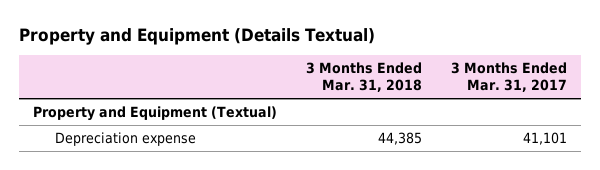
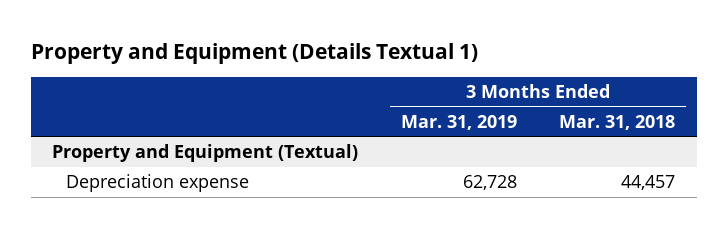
[18,27,375,45] Property and Equipment (Details Textual) -> [31,42,479,64] Property and Equipment (Details Textual 1)
[450,62,567,93] 3 Months Ended Mar. 31, 2017 -> none
none -> [400,114,517,130] Mar. 31, 2019
[378,132,423,146] 44,385 -> [621,175,676,191] 44,457

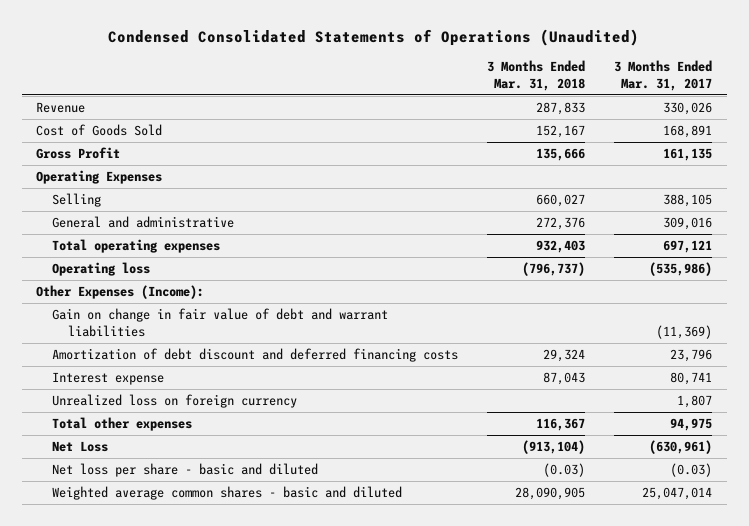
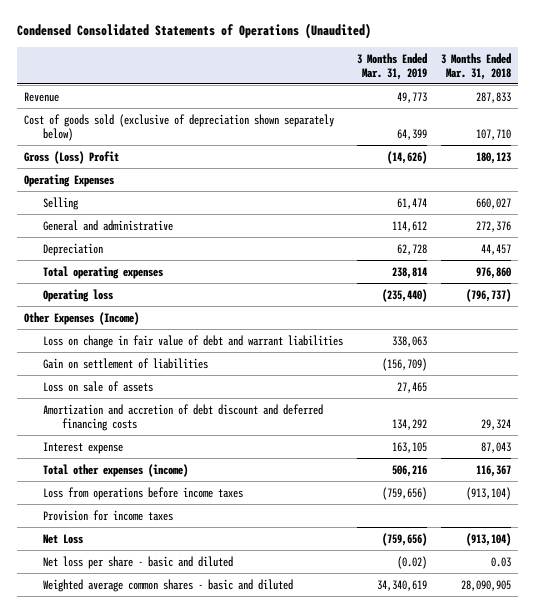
[614,60,713,92] 3 Months Ended Mar. 31, 2017 -> none
none -> [356,52,427,80] 3 Months Ended Mar. 31, 2019
[36,123,163,136] Cost of Goods Sold -> [23,113,334,141] Cost of goods sold (exclusive of depreciation shown separately below)
[536,124,586,138] 152,167 -> [476,128,512,140] 107,710
[36,146,121,159] Gross Profit -> [23,150,119,164] Gross (Loss) Profit
[536,147,586,161] 135,666 -> [476,151,512,164] 180,123
none -> [42,242,103,256] Depreciation
[536,239,586,253] 932,403 -> [476,266,512,279] 976,860
[36,284,205,299] Other Expenses (Income): -> [23,311,139,325] Other Expenses (Income)
[51,307,388,337] Gain on change in fair value of debt and warrant liabilities -> [42,334,343,348] Loss on change in fair value of debt and warrant liabilities
none -> [42,357,208,369] Gain on settlement of liabilities
none -> [42,380,153,392] Loss on sale of assets
[51,347,458,362] Amortization of debt discount and deferred financing costs -> [42,403,323,431] Amortization and accretion of debt discount and deferred financing costs
[51,393,297,408] Unrealized loss on foreign currency -> none
[51,416,192,431] Total other expenses -> [42,463,188,477] Total other expenses (income)
none -> [42,486,243,500] Loss from operations before income taxes
none -> [42,509,173,521] Provision for income taxes
[543,462,586,477] (0.03) -> [491,556,512,567] 0.03

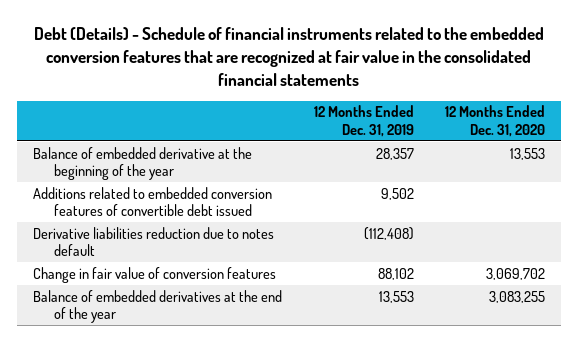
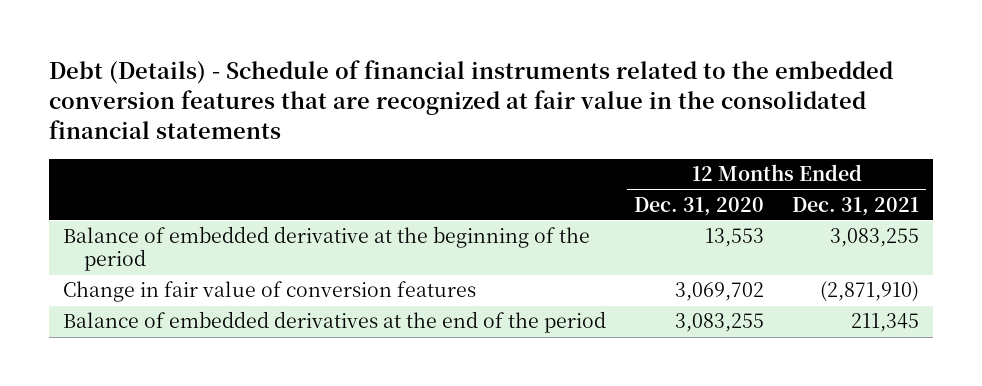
[313,105,414,137] 12 Months Ended Dec. 31, 2019 -> none
none -> [792,196,920,216] Dec. 31, 2021
[33,186,273,217] Additions related to embedded conversion features of convertible debt issued -> none
[33,226,275,257] Derivative liabilities reduction due to notes default -> none
[33,146,253,181] Balance of embedded derivative at the beginning of the year -> [63,226,591,272] Balance of embedded derivative at the beginning of the period
[33,289,283,324] Balance of embedded derivatives at the end of the year -> [63,311,607,334] Balance of embedded derivatives at the end of the period

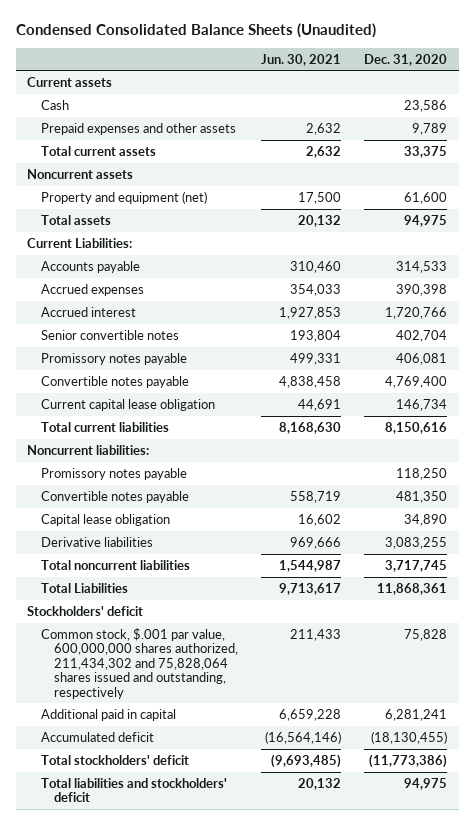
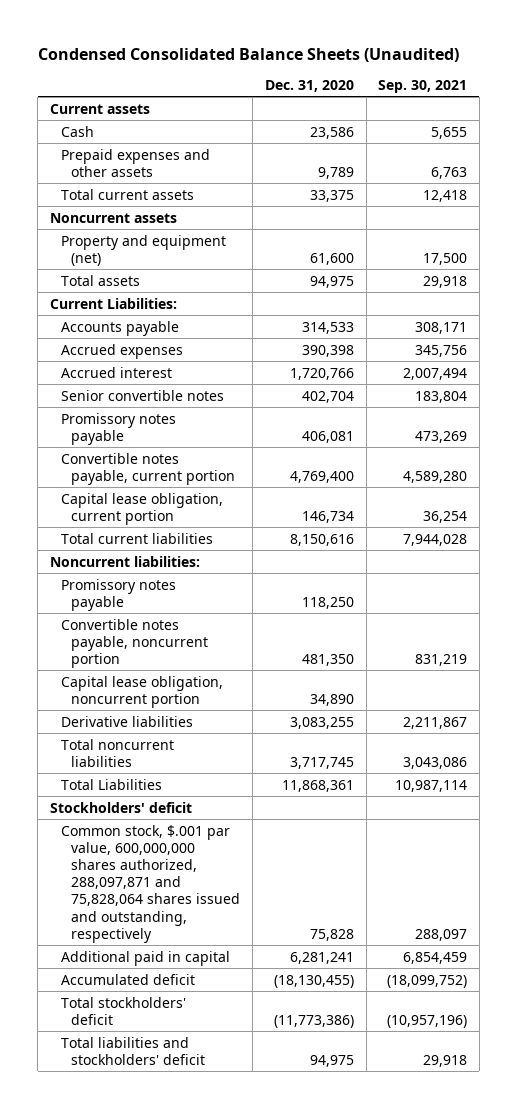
[261,53,342,66] Jun. 30, 2021 -> none
none -> [378,79,468,93] Sep. 30, 2021
[40,375,189,388] Convertible notes payable -> [60,452,236,485] Convertible notes payable, current portion
[40,398,215,411] Current capital lease obligation -> [60,492,223,525] Capital lease obligation, current portion
[40,490,189,503] Convertible notes payable -> [60,618,209,668] Convertible notes payable, noncurrent portion
[40,513,170,526] Capital lease obligation -> [60,675,223,708] Capital lease obligation, noncurrent portion
[40,627,238,699] Common stock, $.001 par value, 600,000,000 shares authorized, 211,434,302 and 75,828,064 shares issued and outstanding, respectively -> [60,824,241,943] Common stock, $.001 par value, 600,000,000 shares authorized, 288,097,871 and 75,828,064 shares issued and outstanding, respectively

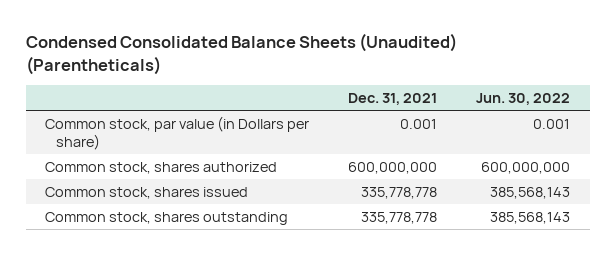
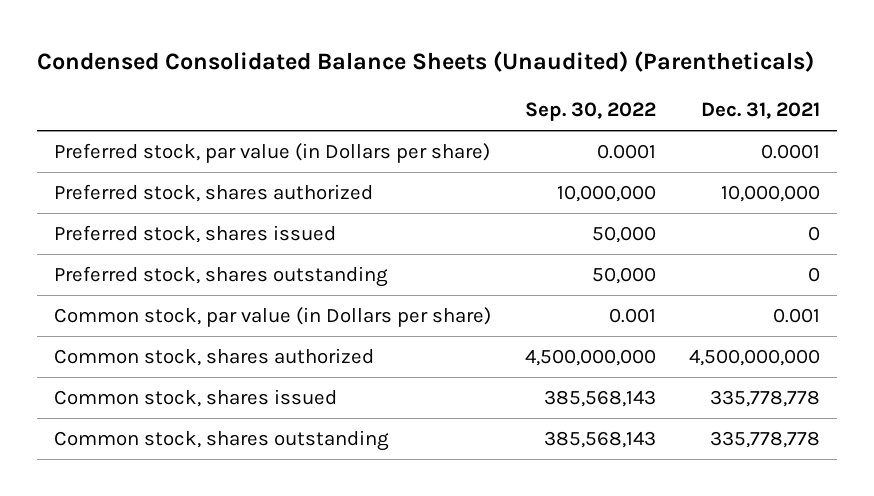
[476,93,571,106] Jun. 30, 2022 -> none
none -> [524,102,656,122] Sep. 30, 2022
none -> [53,142,490,163] Preferred stock, par value (in Dollars per share)
none -> [53,183,373,202] Preferred stock, shares authorized
none -> [53,224,336,243] Preferred stock, shares issued
none -> [53,265,388,287] Preferred stock, shares outstanding
[348,161,438,174] 600,000,000 -> [689,348,821,366] 4,500,000,000

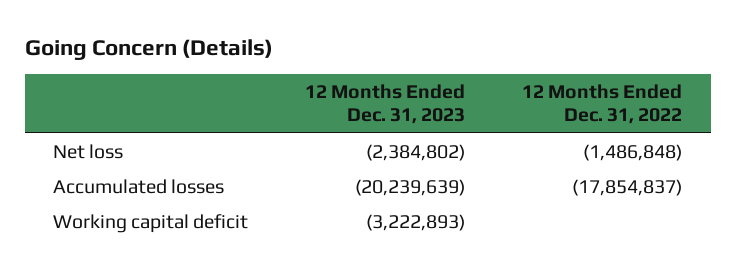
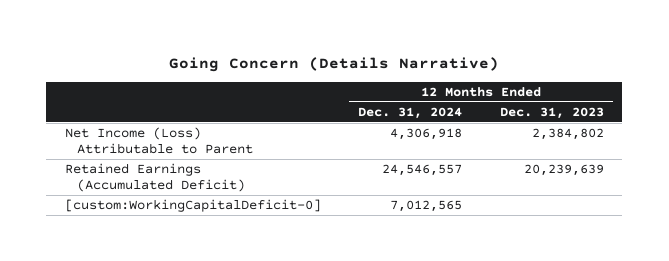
[24,38,273,60] Going Concern (Details) -> [169,56,500,72] Going Concern (Details Narrative)
[522,84,683,125] 12 Months Ended Dec. 31, 2022 -> none
none -> [358,106,463,119] Dec. 31, 2024
[53,214,249,234] Working capital deficit -> none
[53,144,124,160] Net loss -> [64,127,253,155] Net Income (Loss) Attributable to Parent
[366,144,466,162] (2,384,802) -> [531,128,604,141] 2,384,802
[53,179,225,195] Accumulated losses -> [64,163,245,193] Retained Earnings (Accumulated Deficit)
[355,179,466,197] (20,239,639) -> [523,164,604,177] 20,239,639
none -> [64,199,321,213] [custom:WorkingCapitalDeficit-0]

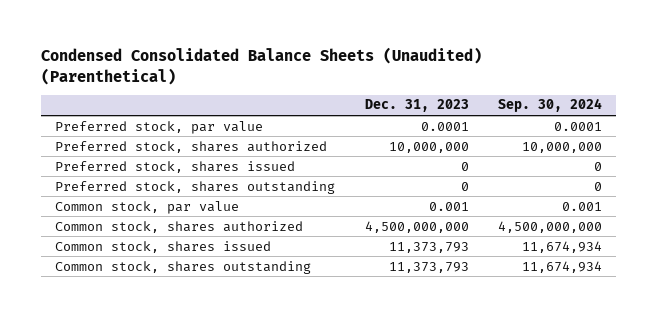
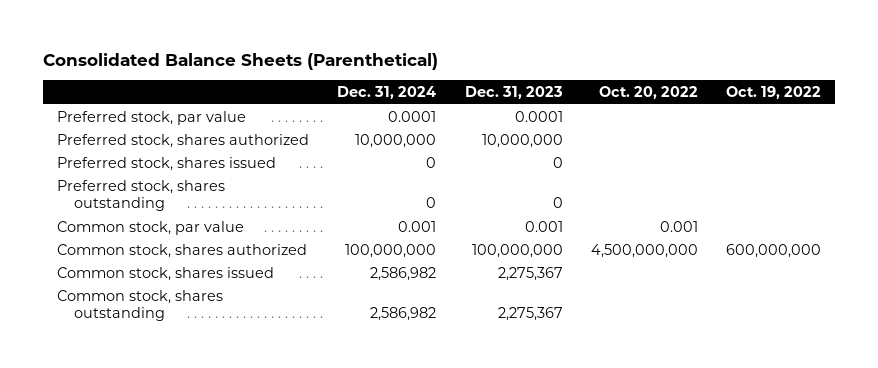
[40,47,482,85] Condensed Consolidated Balance Sheets (Unaudited) (Parenthetical) -> [42,52,438,70] Consolidated Balance Sheets (Parenthetical)
[497,98,602,113] Sep. 30, 2024 -> none
none -> [337,86,437,100] Dec. 31, 2024
none -> [598,86,698,100] Oct. 20, 2022
none -> [726,86,822,100] Oct. 19, 2022
[364,220,469,233] 4,500,000,000 -> [471,243,563,258] 100,000,000
[388,241,469,253] 11,373,793 -> [497,266,563,281] 2,275,367
[388,261,469,273] 11,373,793 -> [497,307,563,322] 2,275,367

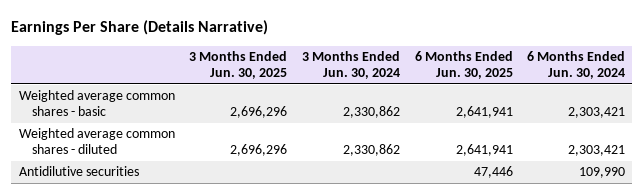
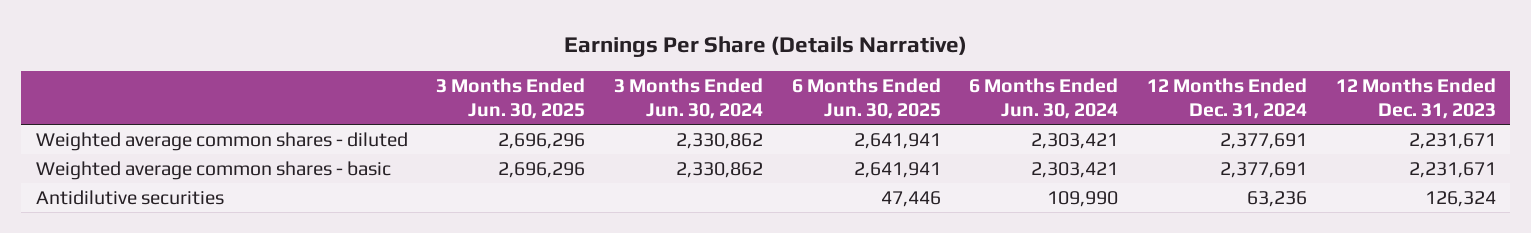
none -> [1147,78,1308,120] 12 Months Ended Dec. 31, 2024
none -> [1335,78,1496,120] 12 Months Ended Dec. 31, 2023
[18,90,175,117] Weighted average common shares - basic -> [35,160,391,180] Weighted average common shares - basic

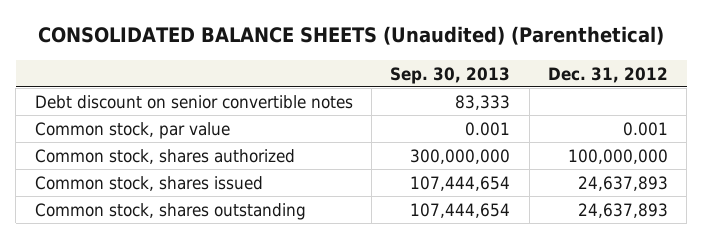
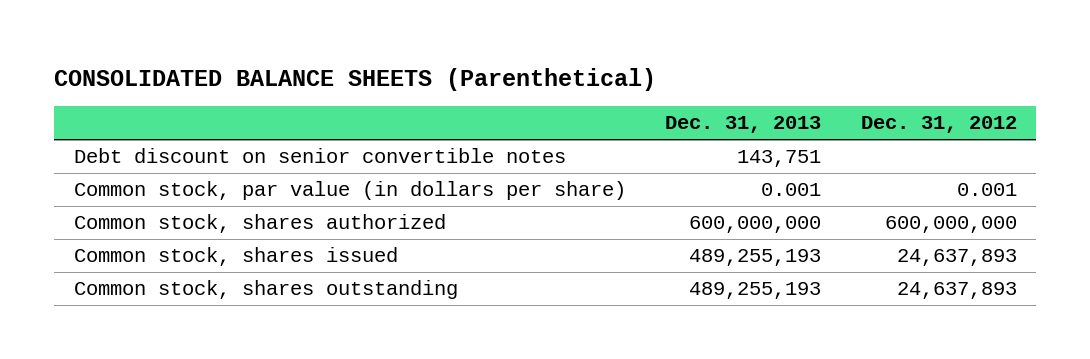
[38,26,665,46] CONSOLIDATED BALANCE SHEETS (Unaudited) (Parenthetical) -> [54,67,657,91] CONSOLIDATED BALANCE SHEETS (Parenthetical)
[390,66,511,84] Sep. 30, 2013 -> none
none -> [665,116,822,134] Dec. 31, 2013
[34,121,230,139] Common stock, par value -> [73,181,626,201] Common stock, par value (in dollars per share)
[568,148,669,164] 100,000,000 -> [884,216,1017,234] 600,000,000

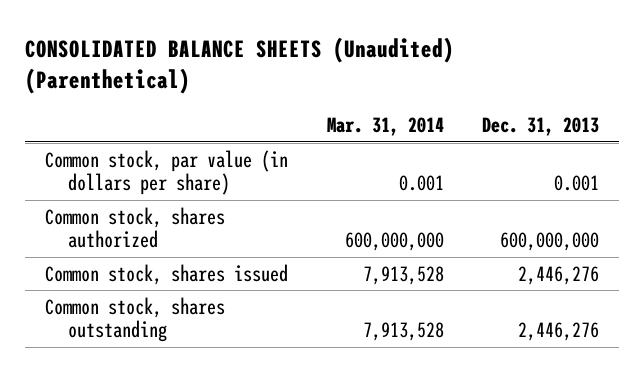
[54,67,657,91] CONSOLIDATED BALANCE SHEETS (Parenthetical) -> [25,36,455,95] CONSOLIDATED BALANCE SHEETS (Unaudited) (Parenthetical)
[860,116,1017,134] Dec. 31, 2012 -> none
none -> [326,117,444,137] Mar. 31, 2014
[73,148,566,164] Debt discount on senior convertible notes -> none
[689,249,822,267] 489,255,193 -> [518,265,600,285] 2,446,276
[689,282,822,300] 489,255,193 -> [518,322,600,342] 2,446,276

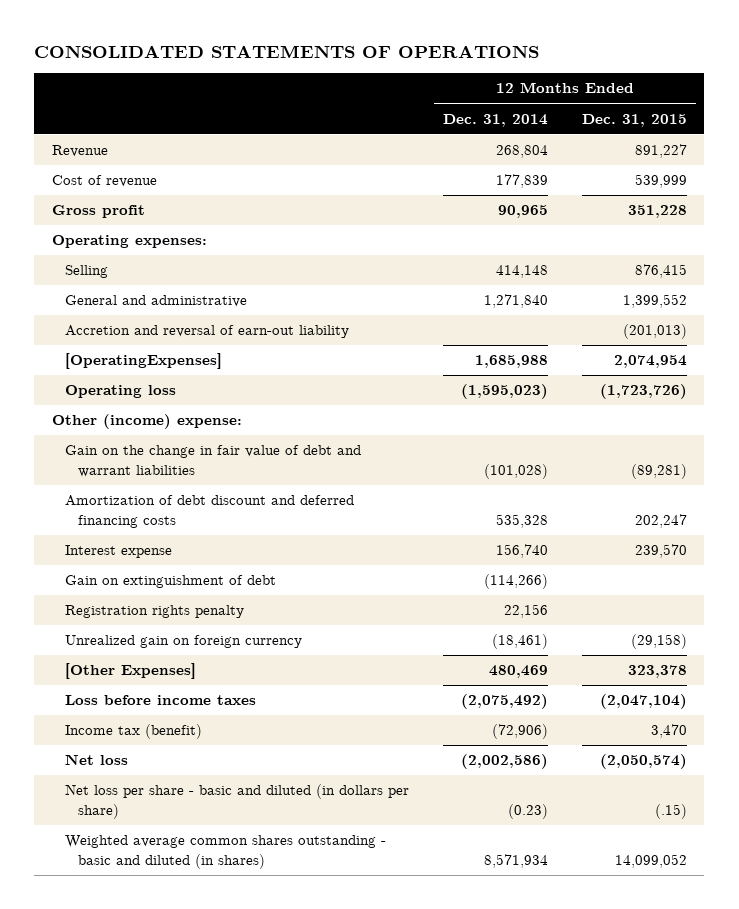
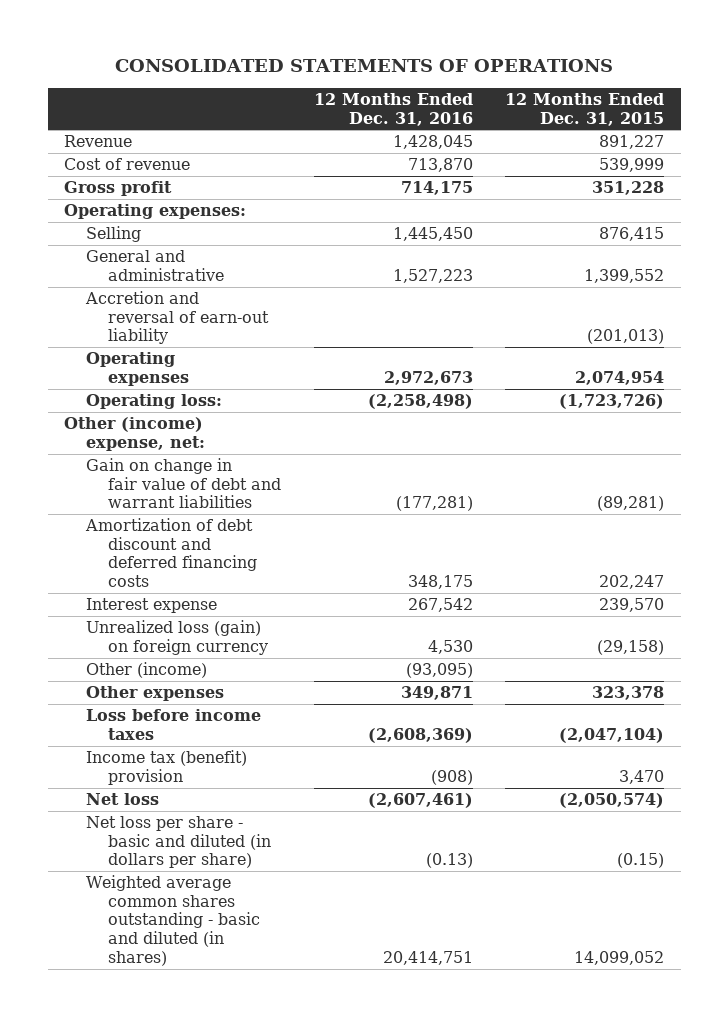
[442,113,548,127] Dec. 31, 2014 -> none
none -> [313,92,473,126] 12 Months Ended Dec. 31, 2016
[64,353,222,370] [OperatingExpenses] -> [85,352,189,386] Operating expenses
[64,385,176,399] Operating loss -> [85,394,222,410] Operating loss:
[51,414,242,430] Other (income) expense: -> [64,417,205,451] Other (income) expense, net:
[64,445,361,477] Gain on the change in fair value of debt and warrant liabilities -> [85,458,281,509] Gain on change in fair value of debt and warrant liabilities
[64,575,276,589] Gain on extinguishment of debt -> none
[64,605,244,619] Registration rights penalty -> none
[64,635,302,649] Unrealized gain on foreign currency -> [85,620,268,655] Unrealized loss (gain) on foreign currency
none -> [85,662,207,679] Other (income)
[64,663,196,680] [Other Expenses] -> [85,686,224,702] Other expenses
[64,724,202,740] Income tax (benefit) -> [85,750,247,785] Income tax (benefit) provision
[655,803,688,819] (.15) -> [617,853,665,869] (0.15)

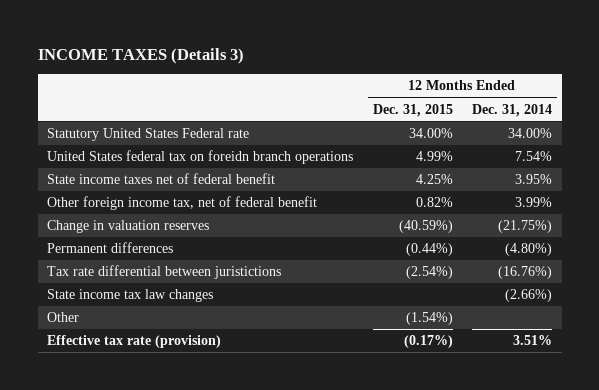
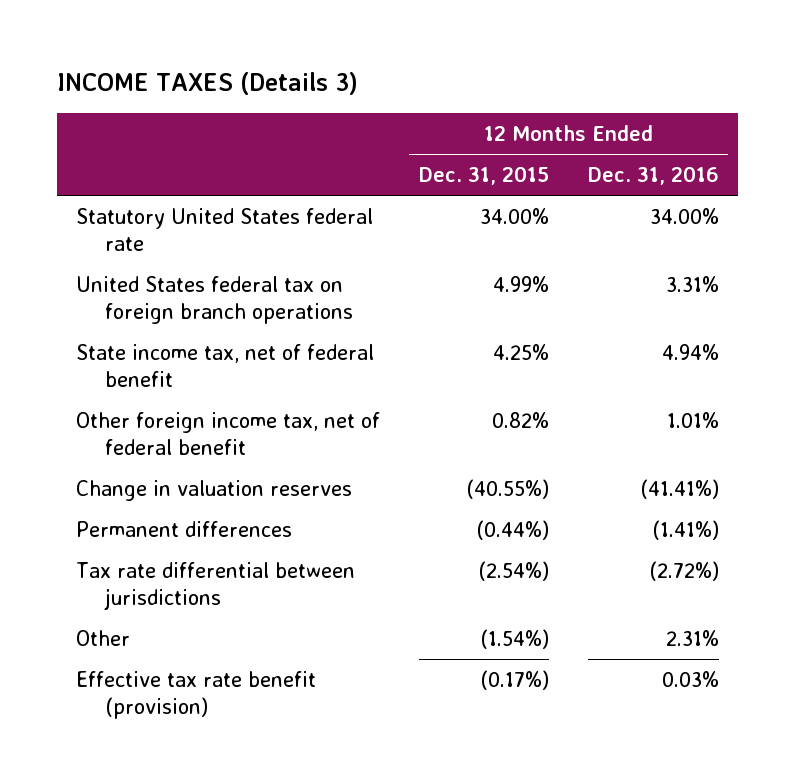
[472,103,553,117] Dec. 31, 2014 -> none
none -> [587,166,719,186] Dec. 31, 2016
[47,128,250,142] Statutory United States Federal rate -> [76,208,374,251] Statutory United States federal rate
[47,150,354,165] United States federal tax on foreidn branch operations -> [76,276,354,324] United States federal tax on foreign branch operations
[47,173,276,185] State income taxes net of federal benefit -> [76,344,375,387] State income tax, net of federal benefit
[398,220,453,234] (40.59%) -> [465,479,549,500] (40.55%)
[47,289,214,303] State income tax law changes -> none
[47,265,282,280] Tax rate differential between juristictions -> [76,562,356,610] Tax rate differential between jurisdictions
[47,335,222,349] Effective tax rate (provision) -> [76,671,317,719] Effective tax rate benefit (provision)

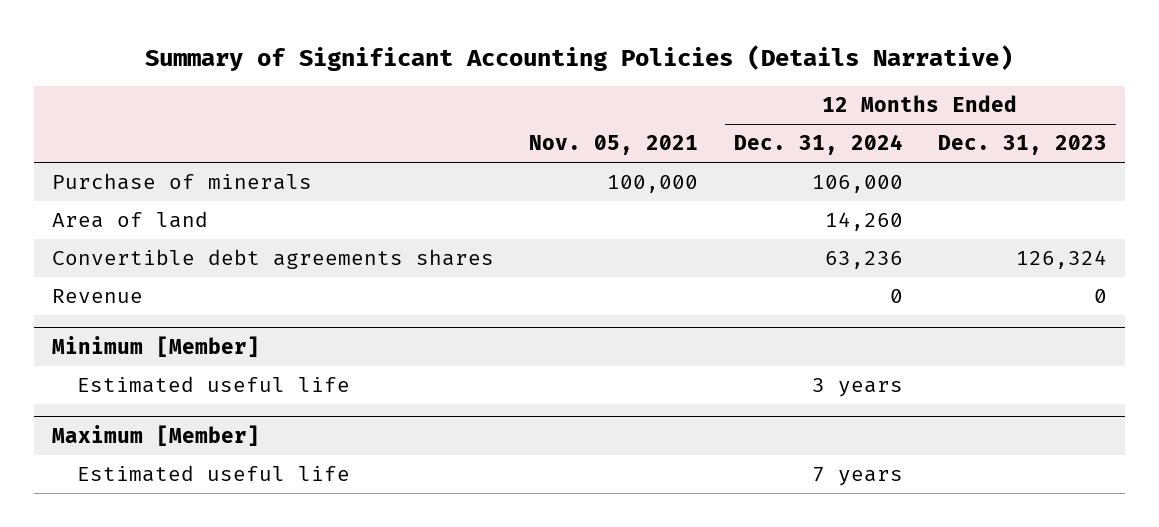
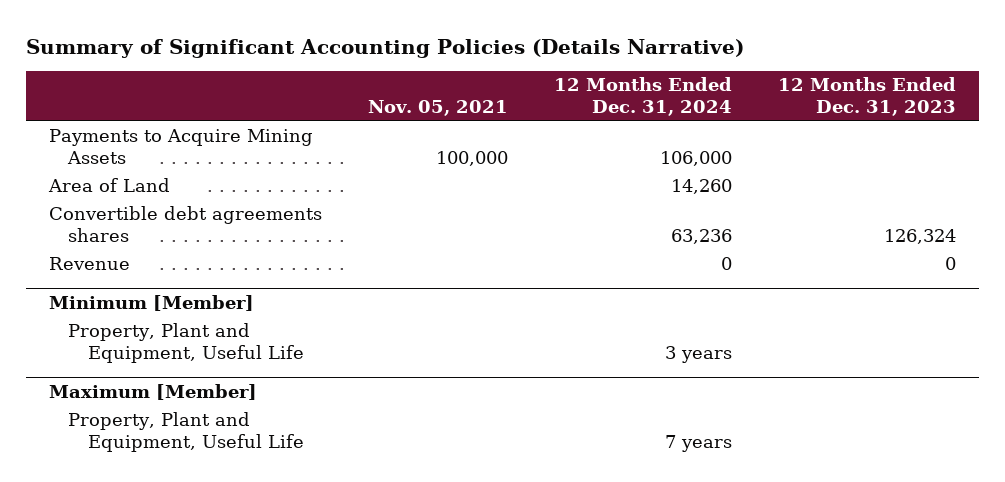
[51,173,312,191] Purchase of minerals -> [49,129,314,165] Payments to Acquire Mining Assets
[51,211,208,229] Area of land -> [48,178,171,193] Area of Land
[77,376,351,394] Estimated useful life -> [68,323,304,364] Property, Plant and Equipment, Useful Life
[77,465,351,483] Estimated useful life -> [68,412,304,453] Property, Plant and Equipment, Useful Life

